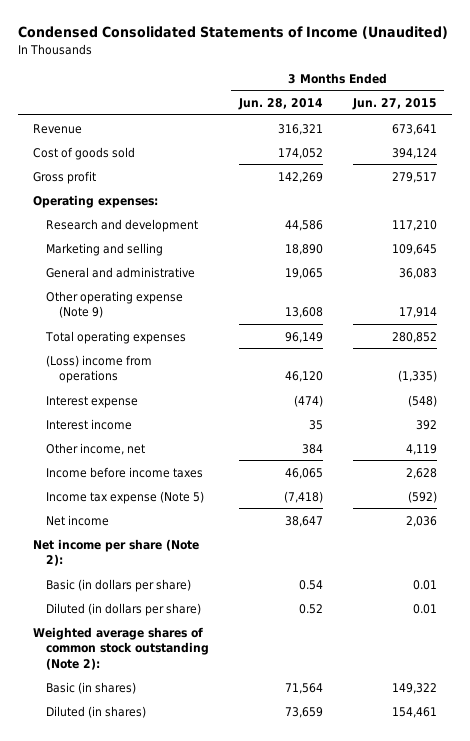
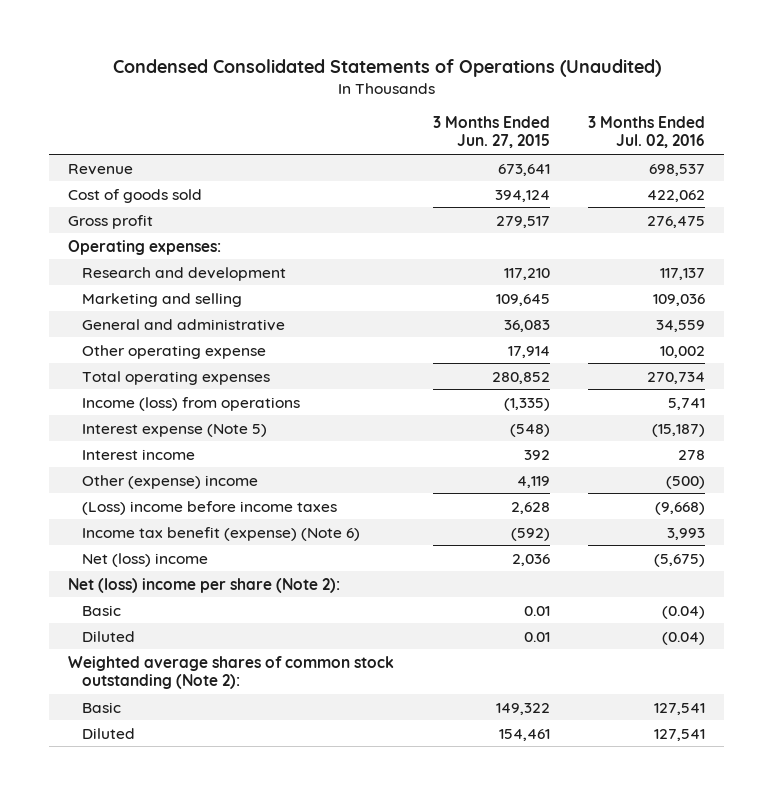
[18,26,449,40] Condensed Consolidated Statements of Income (Unaudited) -> [112,59,661,78] Condensed Consolidated Statements of Operations (Unaudited)
[237,98,323,111] Jun. 28, 2014 -> none
none -> [587,116,705,149] 3 Months Ended Jul. 02, 2016
[46,290,184,319] Other operating expense (Note 9) -> [81,344,266,359] Other operating expense
[46,354,153,384] (Loss) income from operations -> [81,396,300,411] Income (loss) from operations
[46,395,139,408] Interest expense -> [81,423,267,437] Interest expense (Note 5)
[46,442,146,455] Other income, net -> [81,474,258,489] Other (expense) income
[46,466,204,478] Income before income taxes -> [81,500,337,515] (Loss) income before income taxes
[46,490,205,504] Income tax expense (Note 5) -> [81,526,360,541] Income tax benefit (expense) (Note 6)
[46,514,110,526] Net income -> [81,552,208,567] Net (loss) income
[33,538,200,567] Net income per share (Note 2): -> [68,577,341,593] Net (loss) income per share (Note 2):
[46,578,192,592] Basic (in dollars per share) -> [81,604,121,616] Basic
[46,602,202,616] Diluted (in dollars per share) -> [81,630,135,642] Diluted
[46,681,137,694] Basic (in shares) -> [81,701,121,713] Basic
[46,705,147,718] Diluted (in shares) -> [81,727,135,739] Diluted

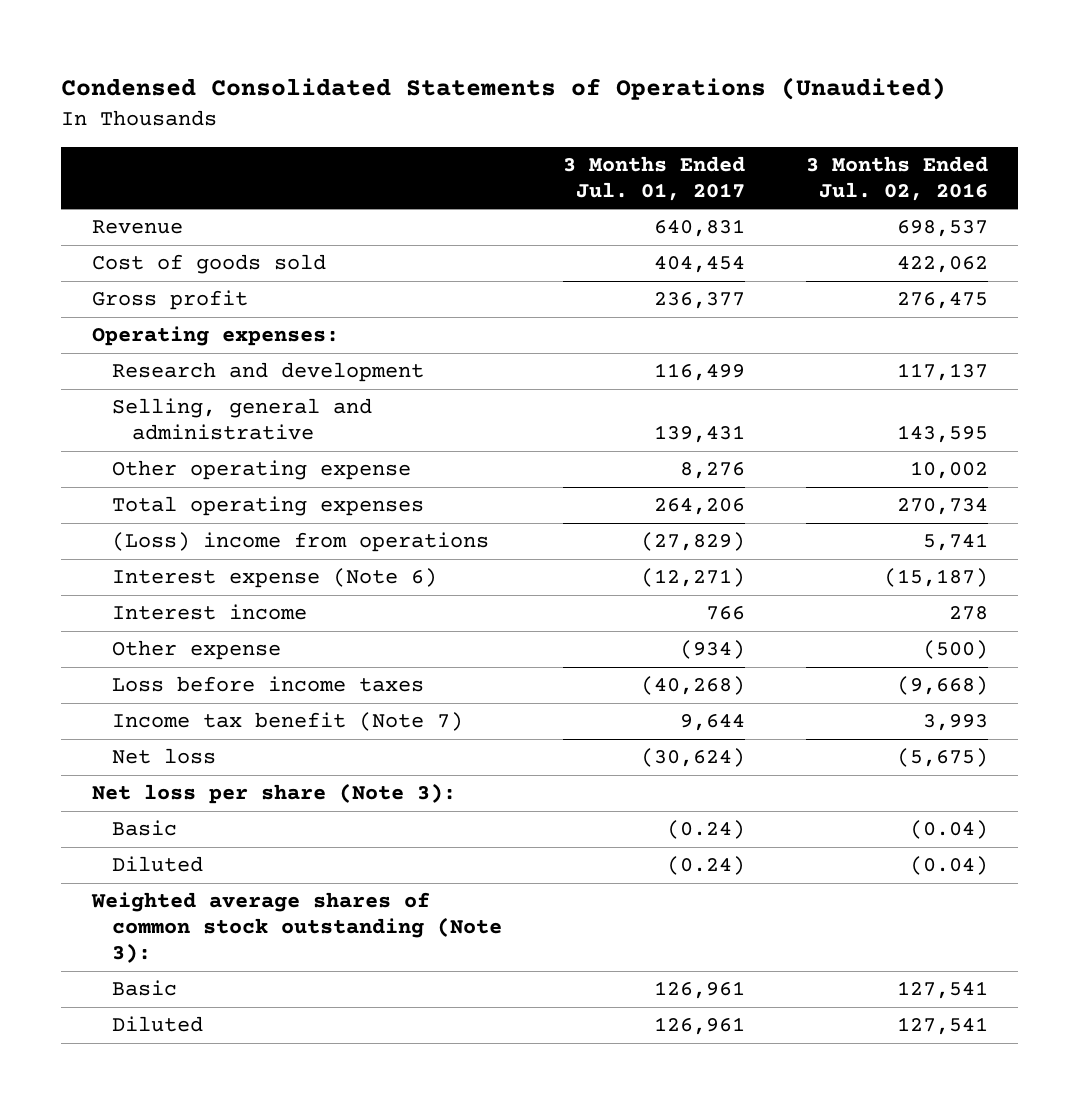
[432,116,550,149] 3 Months Ended Jun. 27, 2015 -> none
none -> [562,155,745,201] 3 Months Ended Jul. 01, 2017
[81,292,242,307] Marketing and selling -> none
[81,318,285,331] General and administrative -> [111,398,372,441] Selling, general and administrative
[655,319,705,332] 34,559 -> [896,425,988,444] 143,595
[81,396,300,411] Income (loss) from operations -> [111,532,489,553] (Loss) income from operations
[81,423,267,437] Interest expense (Note 5) -> [111,568,437,589] Interest expense (Note 6)
[81,474,258,489] Other (expense) income -> [111,640,281,661] Other expense
[81,500,337,515] (Loss) income before income taxes -> [111,676,424,693] Loss before income taxes
[81,526,360,541] Income tax benefit (expense) (Note 6) -> [111,712,463,732] Income tax benefit (Note 7)
[81,552,208,567] Net (loss) income -> [111,748,216,765] Net loss
[68,577,341,593] Net (loss) income per share (Note 2): -> [91,783,456,805] Net loss per share (Note 3):
[68,655,395,689] Weighted average shares of common stock outstanding (Note 2): -> [90,892,502,964] Weighted average shares of common stock outstanding (Note 3):

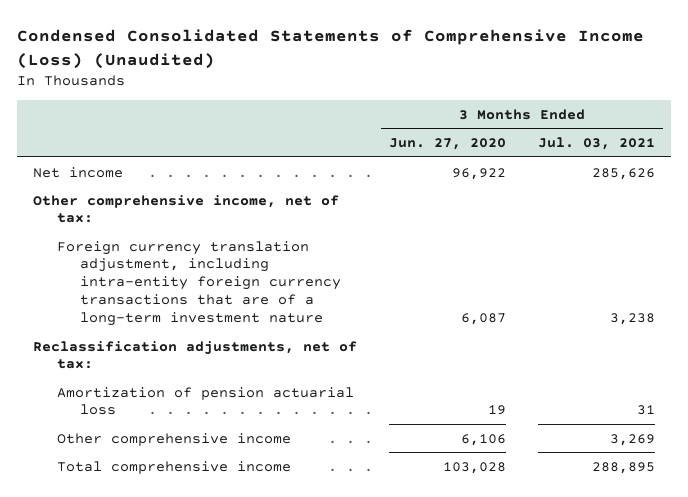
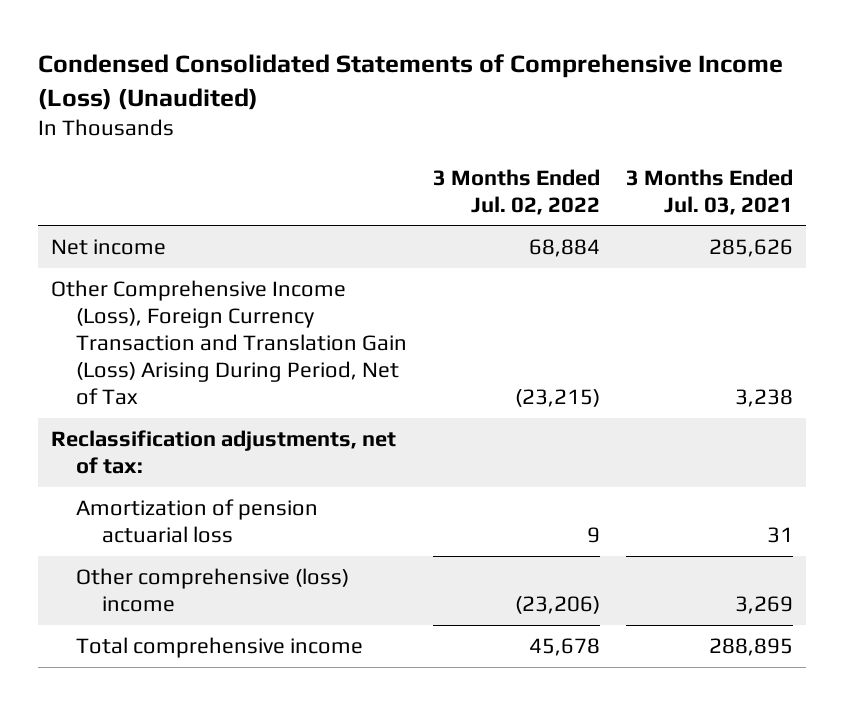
[389,138,507,151] Jun. 27, 2020 -> none
none -> [433,168,601,215] 3 Months Ended Jul. 02, 2022
[33,194,340,224] Other comprehensive income, net of tax: -> none
[56,240,341,326] Foreign currency translation adjustment, including intra-entity foreign currency transactions that are of a long-term investment nature -> [51,279,408,405] Other Comprehensive Income (Loss), Foreign Currency Transaction and Translation Gain (Loss) Arising During Period, Net of Tax
[56,432,291,446] Other comprehensive income -> [76,567,350,612] Other comprehensive (loss) income

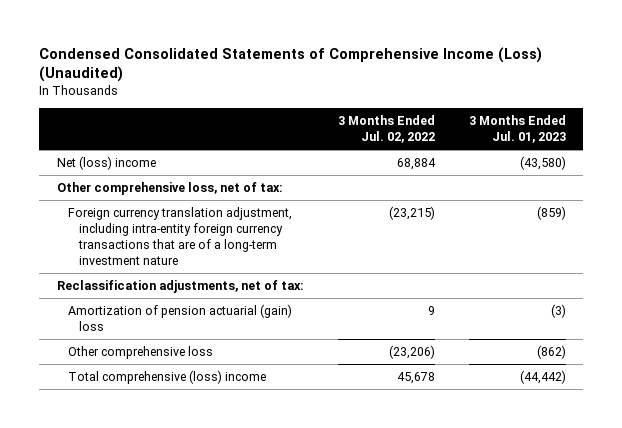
[626,168,794,215] 3 Months Ended Jul. 03, 2021 -> none
none -> [468,114,566,144] 3 Months Ended Jul. 01, 2023
[51,238,167,255] Net income -> [56,155,156,170] Net (loss) income
none -> [56,181,283,195] Other comprehensive loss, net of tax:
[51,279,408,405] Other Comprehensive Income (Loss), Foreign Currency Transaction and Translation Gain (Loss) Arising During Period, Net of Tax -> [67,206,292,266] Foreign currency translation adjustment, including intra-entity foreign currency transactions that are of a long-term investment nature
[76,498,319,543] Amortization of pension actuarial loss -> [67,303,292,332] Amortization of pension actuarial (gain) loss
[76,567,350,612] Other comprehensive (loss) income -> [67,345,213,359] Other comprehensive loss
[76,636,364,658] Total comprehensive income -> [67,369,266,384] Total comprehensive (loss) income

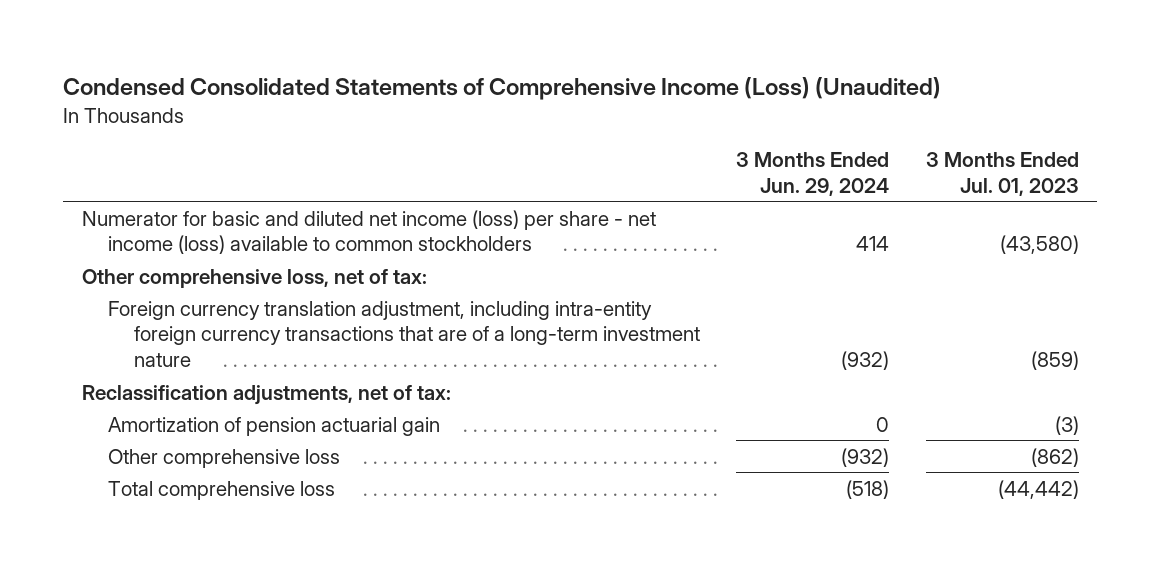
[337,114,435,144] 3 Months Ended Jul. 02, 2022 -> none
none -> [736,152,890,196] 3 Months Ended Jun. 29, 2024
[56,155,156,170] Net (loss) income -> [81,209,656,255] Numerator for basic and diluted net income (loss) per share - net income (loss) available to common stockholders
[67,303,292,332] Amortization of pension actuarial (gain) loss -> [107,416,440,436] Amortization of pension actuarial gain
[67,369,266,384] Total comprehensive (loss) income -> [107,480,335,500] Total comprehensive loss

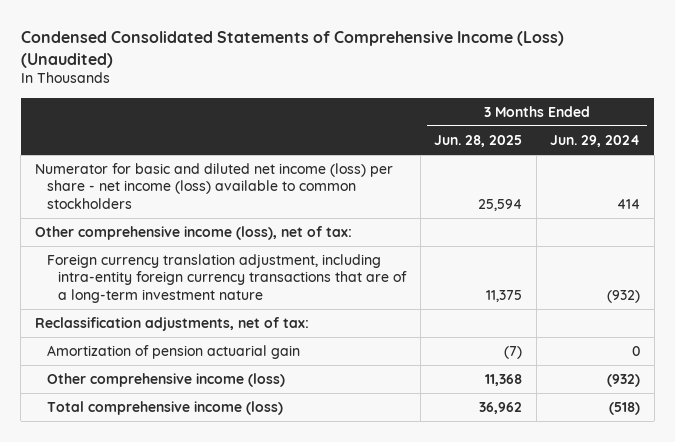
[925,152,1079,196] 3 Months Ended Jul. 01, 2023 -> none
none -> [434,134,523,147] Jun. 28, 2025
[81,268,427,288] Other comprehensive loss, net of tax: -> [34,226,352,241] Other comprehensive income (loss), net of tax:
[107,448,340,468] Other comprehensive loss -> [46,373,285,388] Other comprehensive income (loss)
[107,480,335,500] Total comprehensive loss -> [46,401,283,416] Total comprehensive income (loss)

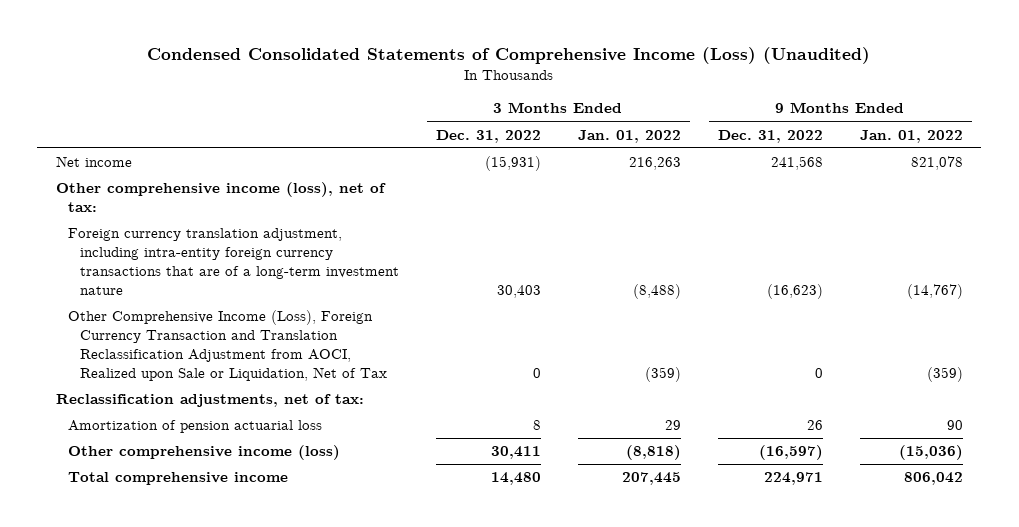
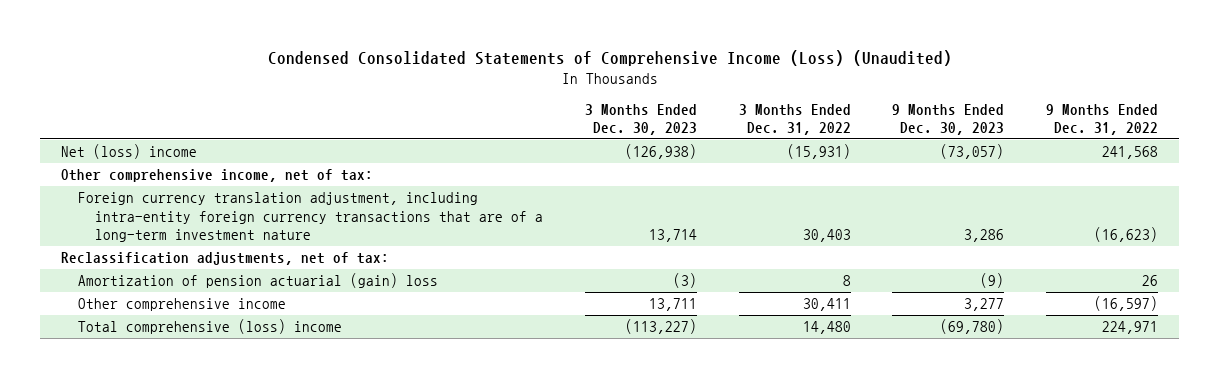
[577,129,681,143] Jan. 01, 2022 -> none
[859,129,963,143] Jan. 01, 2022 -> none
none -> [584,103,697,135] 3 Months Ended Dec. 30, 2023
none -> [892,103,1005,135] 9 Months Ended Dec. 30, 2023
[56,156,133,168] Net income -> [61,144,198,160] Net (loss) income
[56,182,387,213] Other comprehensive income (loss), net of tax: -> [61,169,374,183] Other comprehensive income, net of tax:
[67,310,387,381] Other Comprehensive Income (Loss), Foreign Currency Transaction and Translation Reclassification Adjustment from AOCI, Realized upon Sale or Liquidation, Net of Tax -> none
[67,420,322,434] Amortization of pension actuarial loss -> [78,273,439,289] Amortization of pension actuarial (gain) loss
[67,445,340,461] Other comprehensive income (loss) -> [78,298,287,312] Other comprehensive income
[67,472,288,486] Total comprehensive income -> [78,319,343,335] Total comprehensive (loss) income

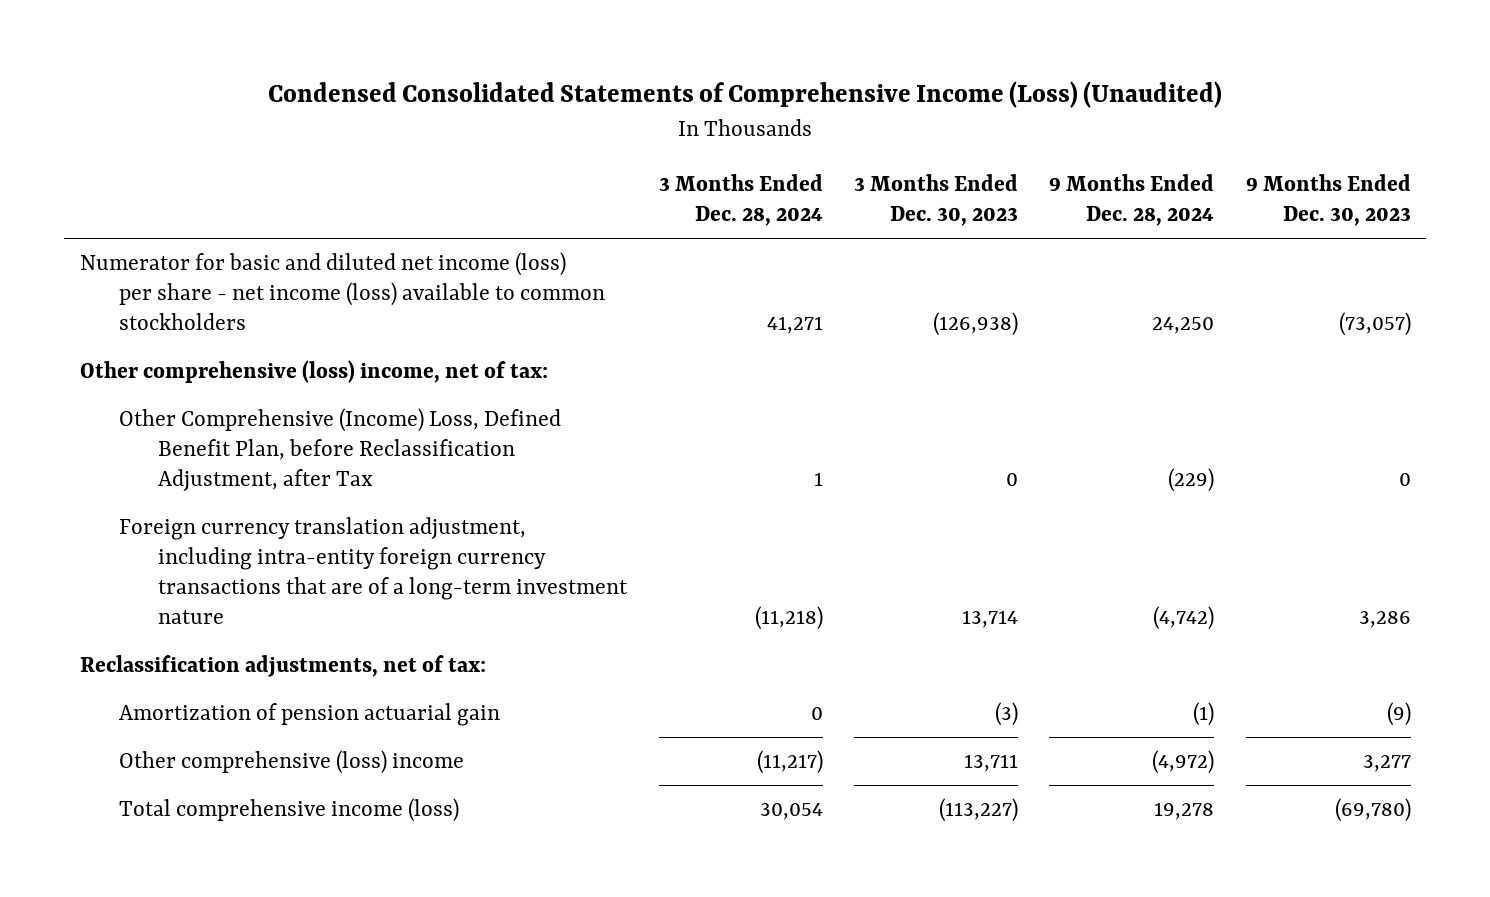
[738,103,851,135] 3 Months Ended Dec. 31, 2022 -> none
[1046,103,1159,135] 9 Months Ended Dec. 31, 2022 -> none
none -> [658,174,823,227] 3 Months Ended Dec. 28, 2024
none -> [1049,174,1215,227] 9 Months Ended Dec. 28, 2024
[61,144,198,160] Net (loss) income -> [79,251,606,331] Numerator for basic and diluted net income (loss) per share - net income (loss) available to common stockholders
[61,169,374,183] Other comprehensive income, net of tax: -> [79,359,548,383] Other comprehensive (loss) income, net of tax:
none -> [119,407,562,492] Other Comprehensive (Income) Loss, Defined Benefit Plan, before Reclassification Adjustment, after Tax
[78,273,439,289] Amortization of pension actuarial (gain) loss -> [119,702,501,726] Amortization of pension actuarial gain
[78,298,287,312] Other comprehensive income -> [119,749,465,774] Other comprehensive (loss) income
[78,319,343,335] Total comprehensive (loss) income -> [119,797,460,822] Total comprehensive income (loss)

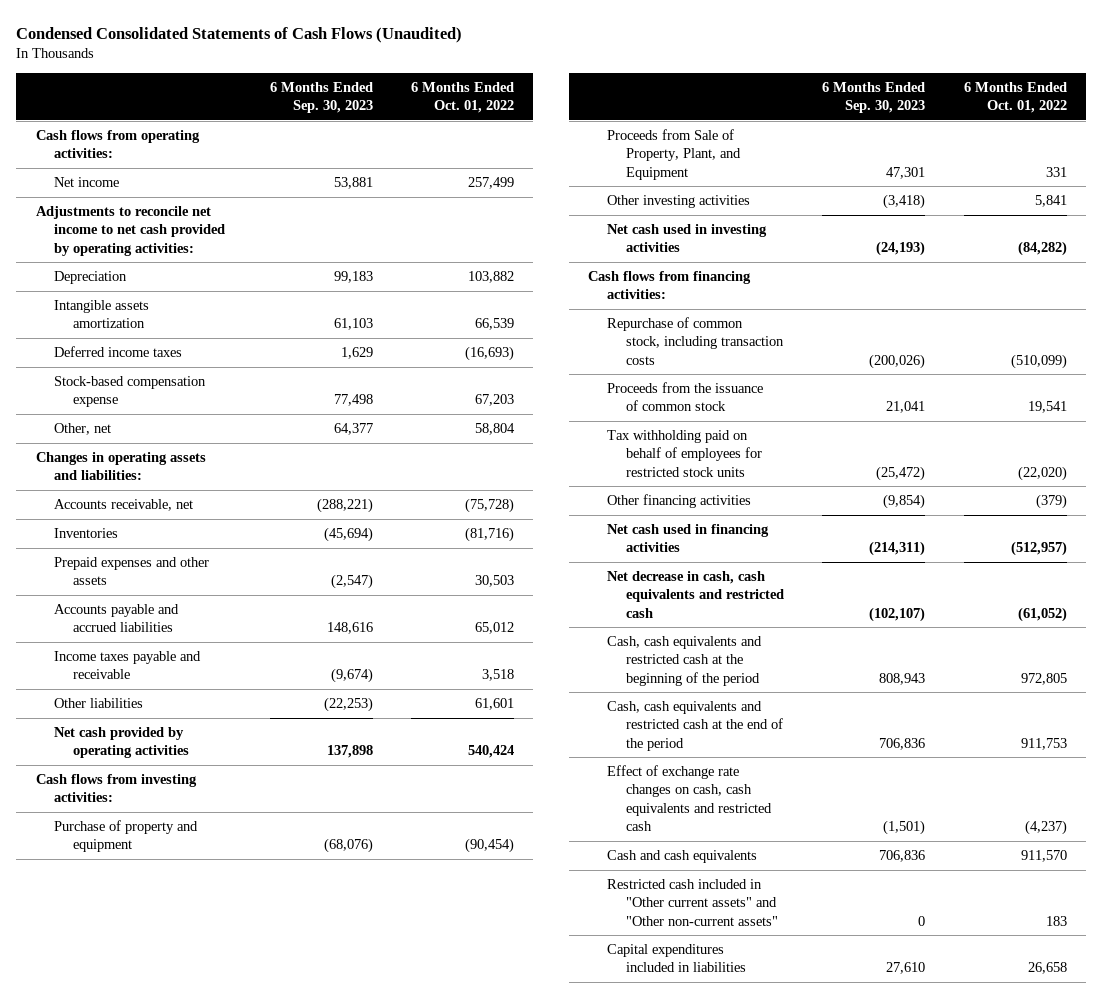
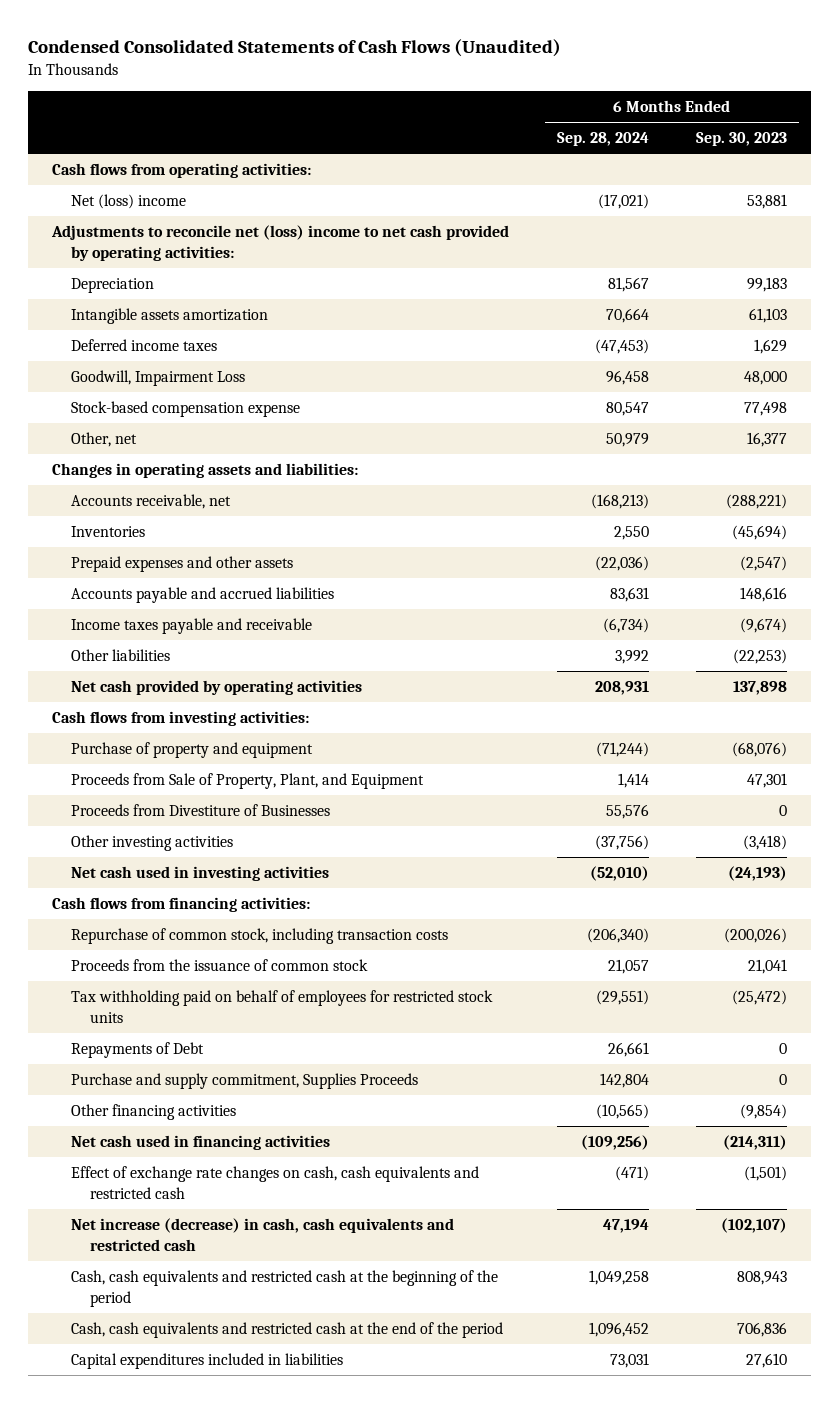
[410,81,514,114] 6 Months Ended Oct. 01, 2022 -> none
none -> [556,132,649,147] Sep. 28, 2024
[54,176,120,187] Net income -> [70,194,186,210] Net (loss) income
[35,205,226,256] Adjustments to reconcile net income to net cash provided by operating activities: -> [50,225,509,261] Adjustments to reconcile net (loss) income to net cash provided by operating activities:
none -> [70,370,245,387] Goodwill, Impairment Loss
[333,422,373,435] 64,377 -> [747,432,788,448] 16,377
none -> [70,804,330,817] Proceeds from Divestiture of Businesses
none -> [70,1042,204,1059] Repayments of Debt
none -> [70,1073,418,1090] Purchase and supply commitment, Supplies Proceeds
[607,764,772,832] Effect of exchange rate changes on cash, cash equivalents and restricted cash -> [70,1166,479,1199] Effect of exchange rate changes on cash, cash equivalents and restricted cash
[607,570,784,618] Net decrease in cash, cash equivalents and restricted cash -> [70,1218,454,1251] Net increase (decrease) in cash, cash equivalents and restricted cash
[607,849,758,863] Cash and cash equivalents -> none
[607,878,778,926] Restricted cash included in "Other current assets" and "Other non-current assets" -> none

